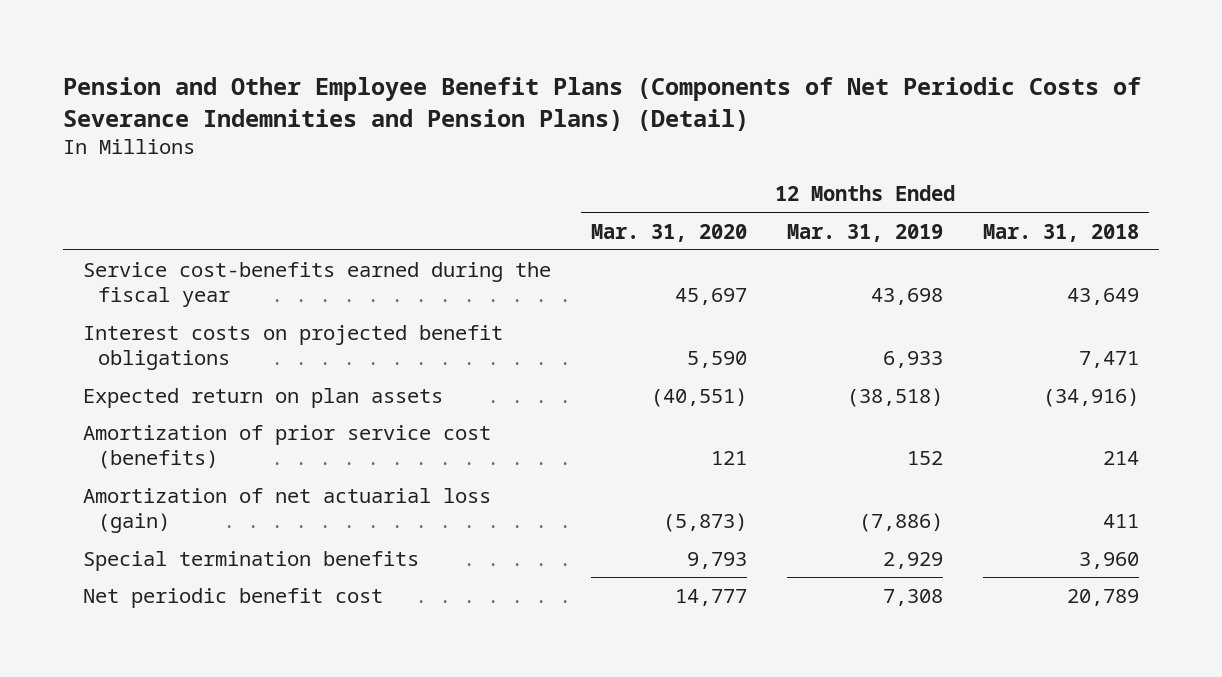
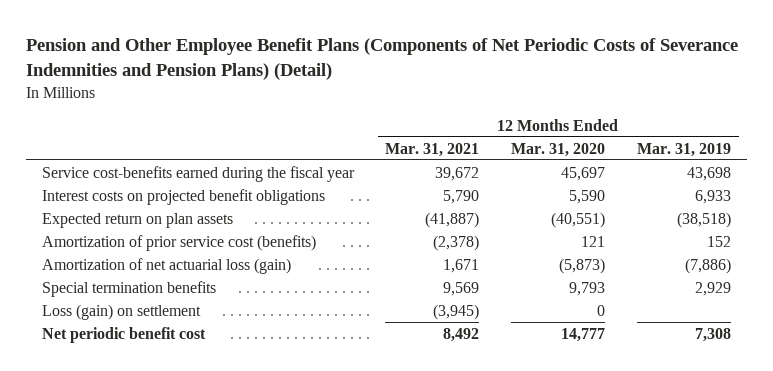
[983,223,1140,242] Mar. 31, 2018 -> none
none -> [385,142,480,157] Mar. 31, 2021
none -> [41,303,201,320] Loss (gain) on settlement

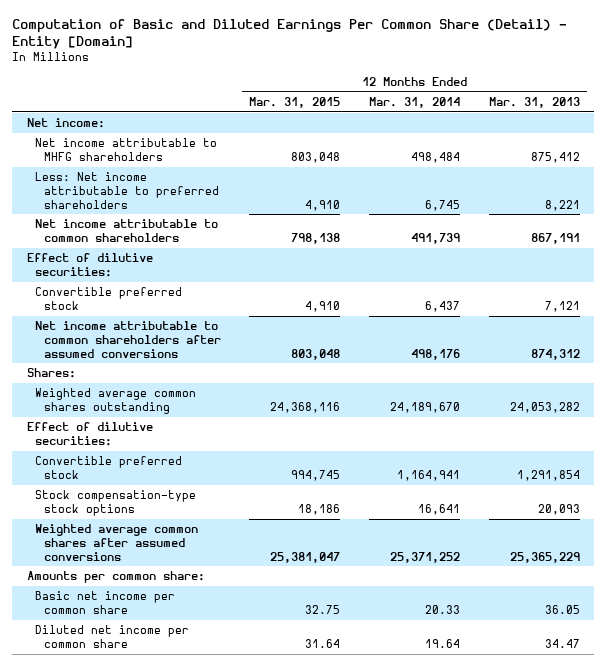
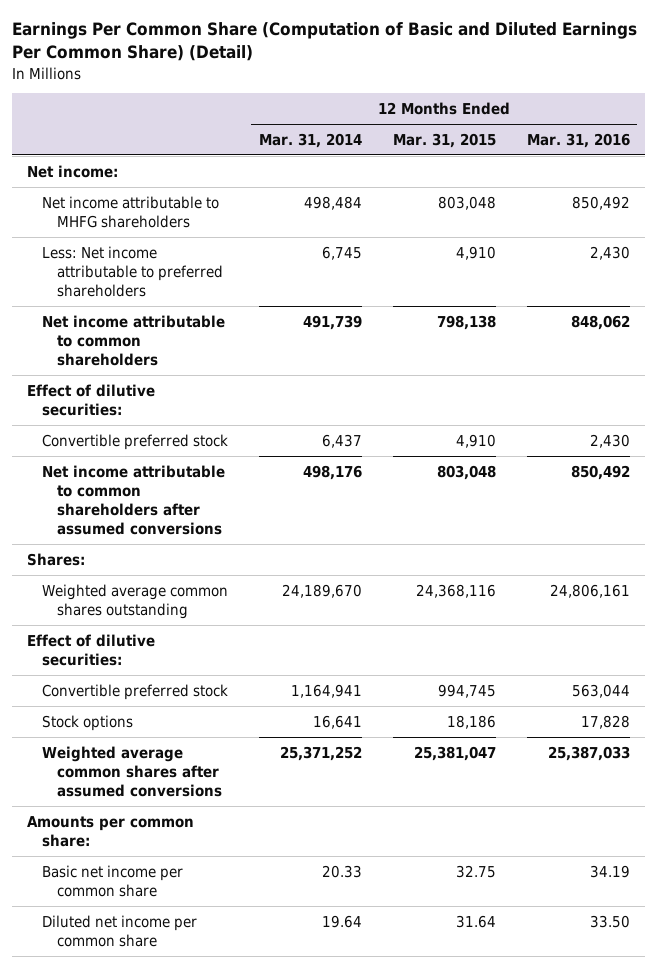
[12,19,568,50] Computation of Basic and Diluted Earnings Per Common Share (Detail) - Entity [Domain] -> [12,22,638,62] Earnings Per Common Share (Computation of Basic and Diluted Earnings Per Common Share) (Detail)
[488,97,580,109] Mar. 31, 2013 -> none
none -> [526,132,630,148] Mar. 31, 2016
[35,490,197,516] Stock compensation-type stock options -> [42,714,134,731] Stock options

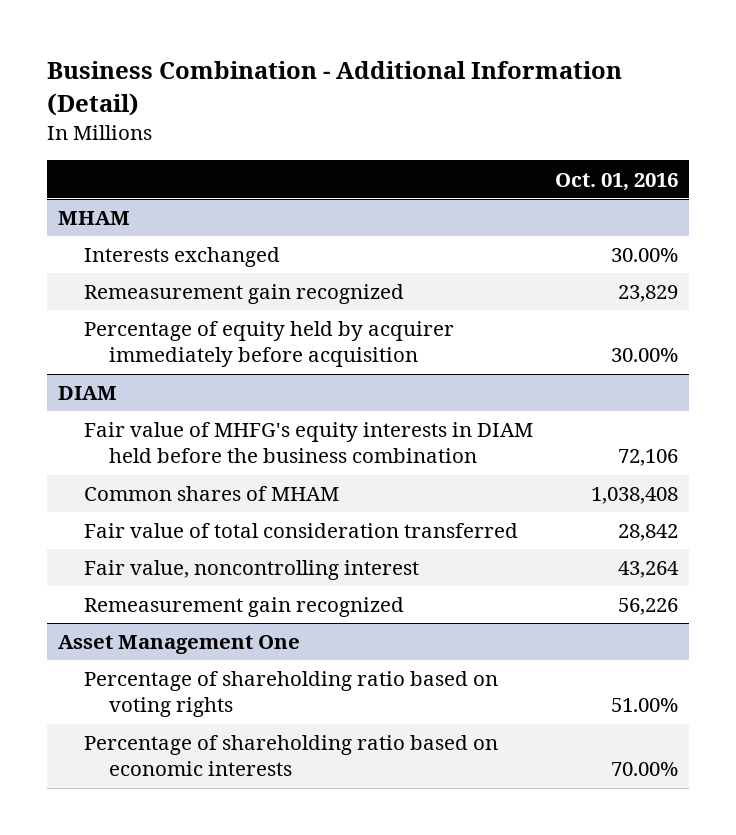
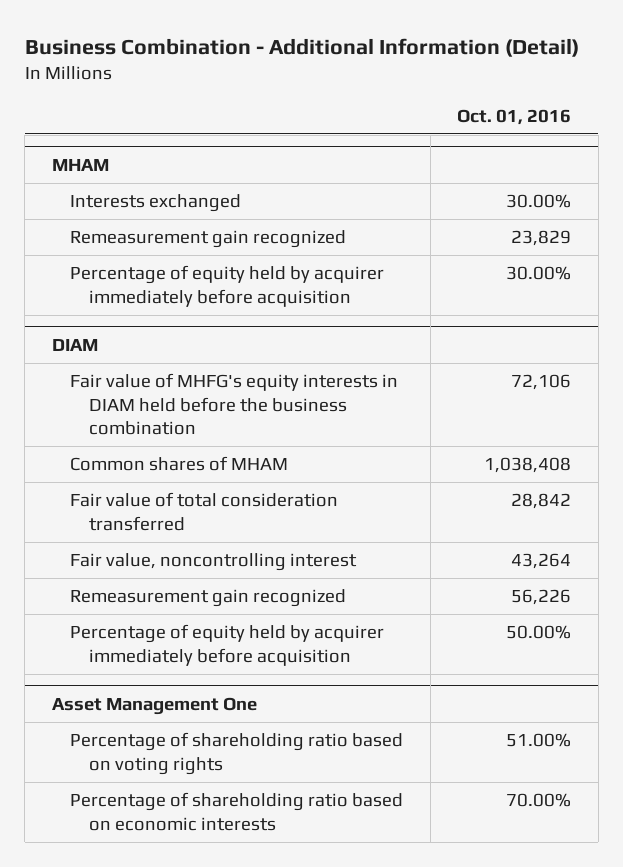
none -> [70,624,385,666] Percentage of equity held by acquirer immediately before acquisition

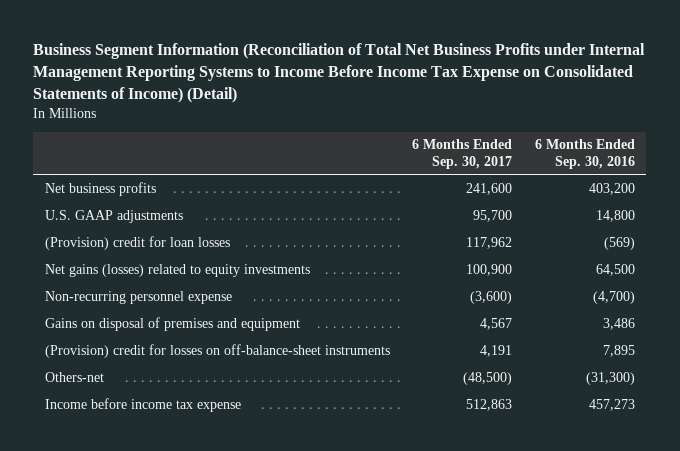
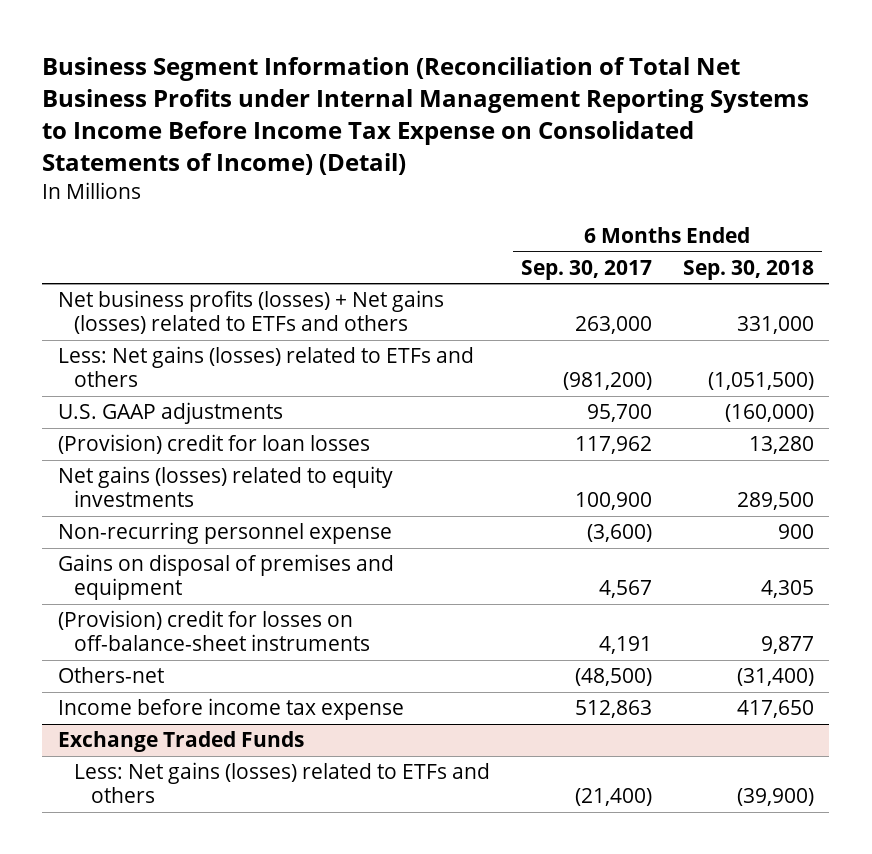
[535,139,636,169] 6 Months Ended Sep. 30, 2016 -> none
none -> [682,259,814,280] Sep. 30, 2018
[44,181,156,196] Net business profits -> [57,290,444,335] Net business profits (losses) + Net gains (losses) related to ETFs and others
[466,182,513,195] 241,600 -> [575,316,653,335] 263,000
none -> [57,346,474,388] Less: Net gains (losses) related to ETFs and others
none -> [57,731,304,753] Exchange Traded Funds
none -> [74,762,491,804] Less: Net gains (losses) related to ETFs and others

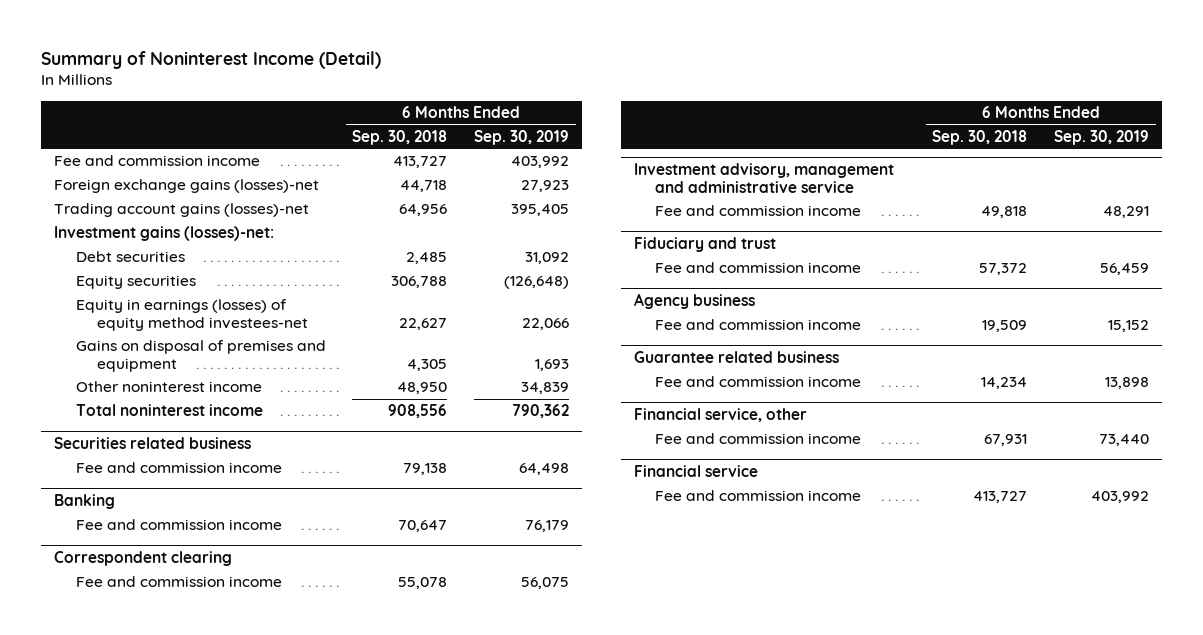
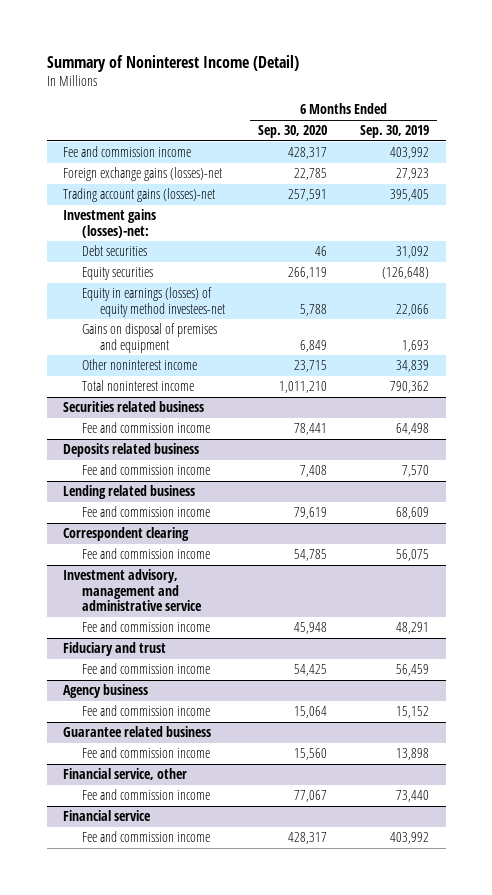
[352,129,448,145] Sep. 30, 2018 -> none
none -> [258,125,328,139] Sep. 30, 2020
[54,494,116,510] Banking -> none
none -> [63,443,200,458] Deposits related business
[525,520,570,533] 76,179 -> [402,465,430,478] 7,570
none -> [63,485,196,500] Lending related business
none -> [81,506,210,518] Fee and commission income

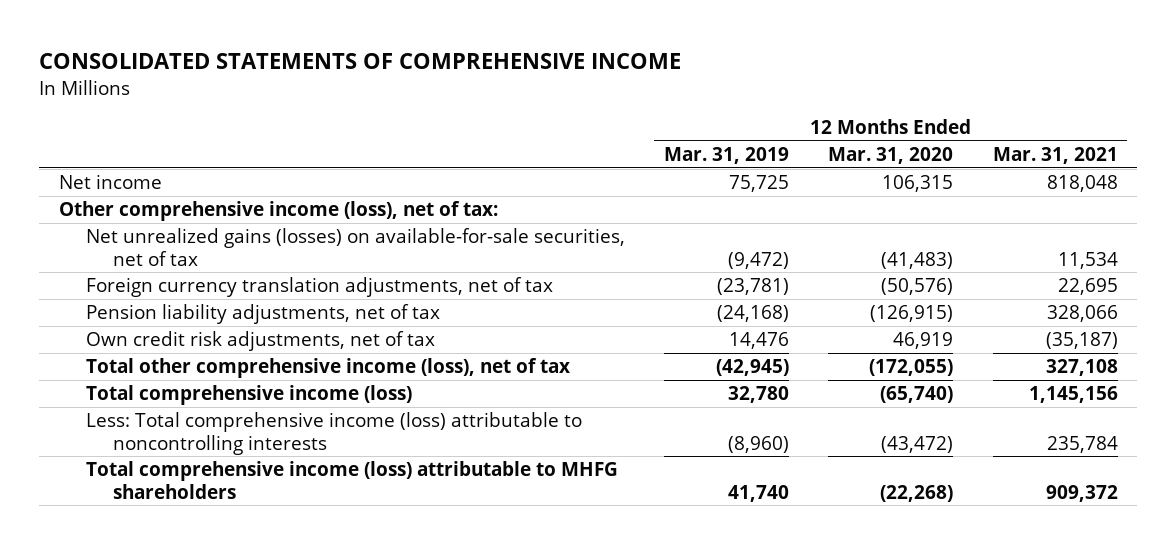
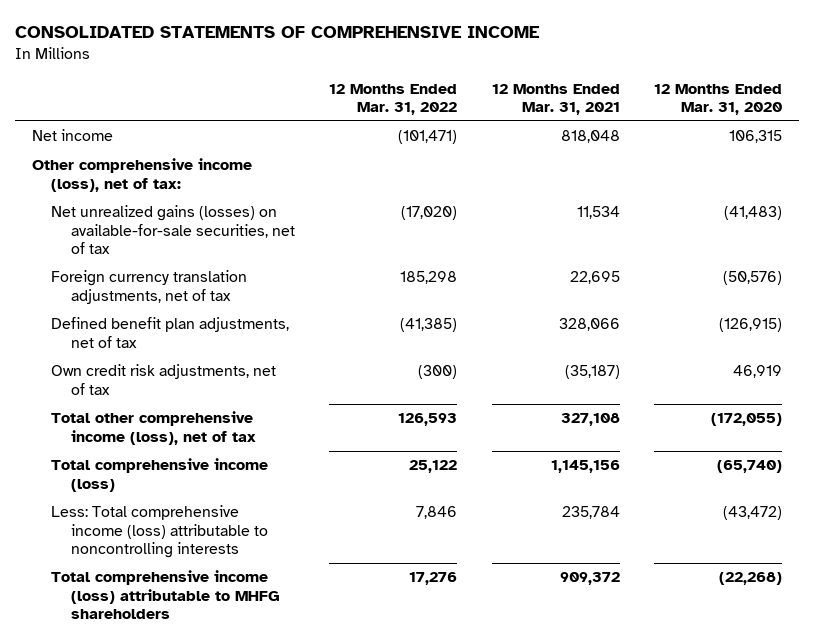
[664,147,790,165] Mar. 31, 2019 -> none
none -> [329,83,458,115] 12 Months Ended Mar. 31, 2022
[85,304,440,325] Pension liability adjustments, net of tax -> [51,317,290,348] Defined benefit plan adjustments, net of tax

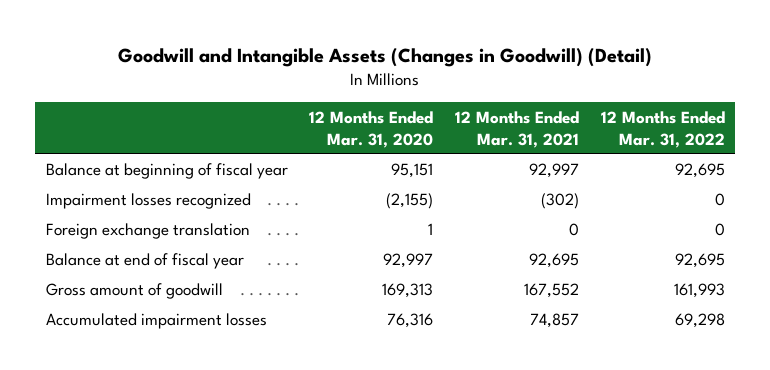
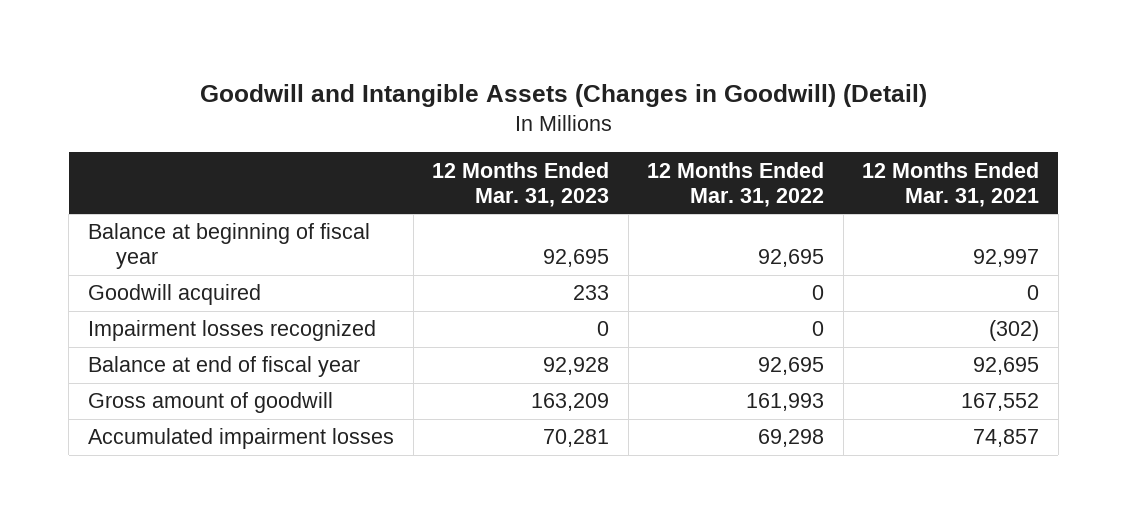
[309,110,434,148] 12 Months Ended Mar. 31, 2020 -> none
none -> [432,161,610,207] 12 Months Ended Mar. 31, 2023
none -> [88,284,262,306] Goodwill acquired
[45,223,250,240] Foreign exchange translation -> none

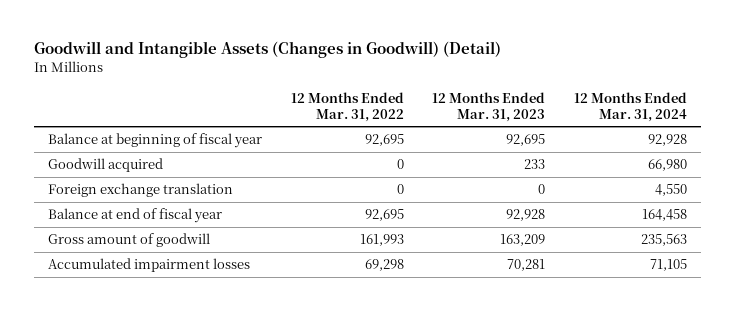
[862,161,1040,207] 12 Months Ended Mar. 31, 2021 -> none
none -> [573,91,687,122] 12 Months Ended Mar. 31, 2024
[88,320,377,342] Impairment losses recognized -> none
none -> [48,183,234,198] Foreign exchange translation

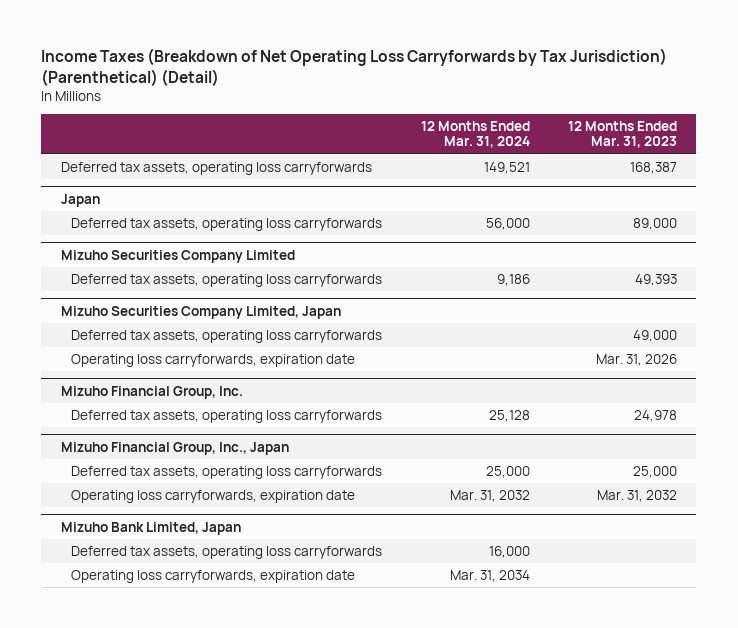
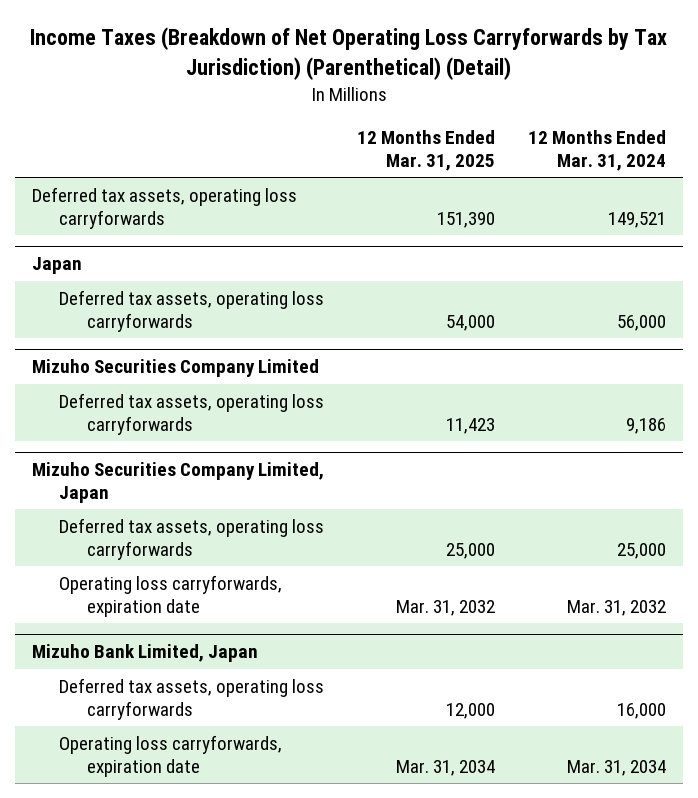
[568,120,678,149] 12 Months Ended Mar. 31, 2023 -> none
none -> [357,129,496,171] 12 Months Ended Mar. 31, 2025
[71,330,383,344] Deferred tax assets, operating loss carryforwards -> none
[71,354,356,368] Operating loss carryforwards, expiration date -> none
[60,385,243,399] Mizuho Financial Group, Inc. -> none
[71,410,383,424] Deferred tax assets, operating loss carryforwards -> none
[60,441,289,455] Mizuho Financial Group, Inc., Japan -> none

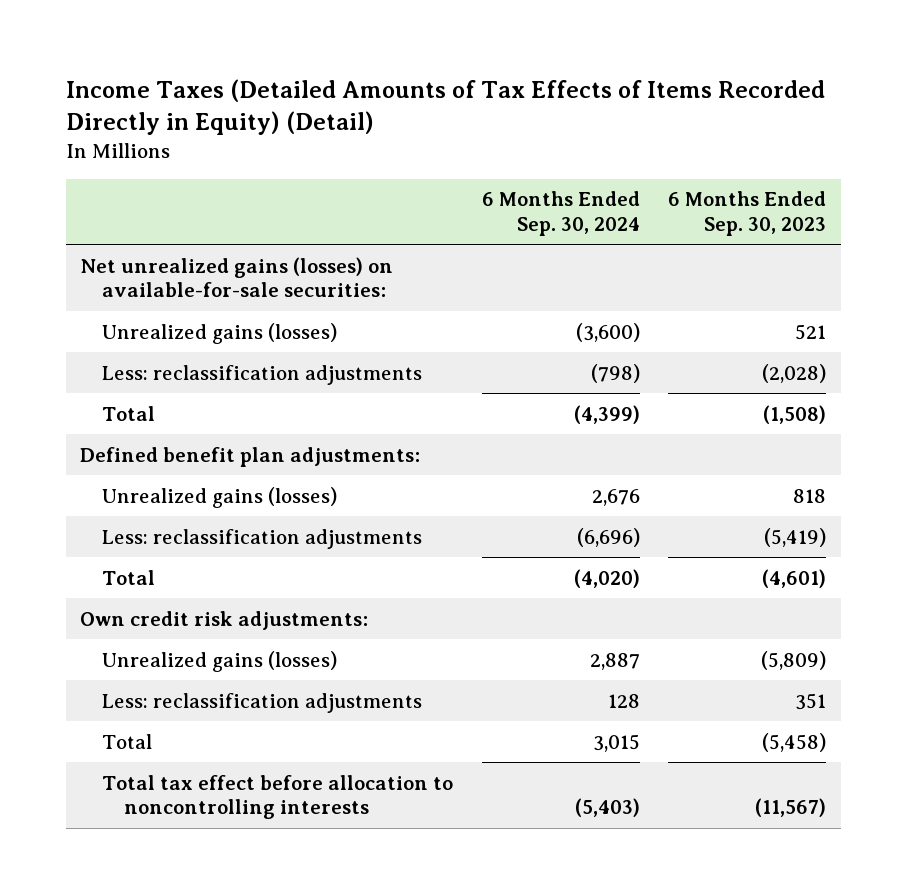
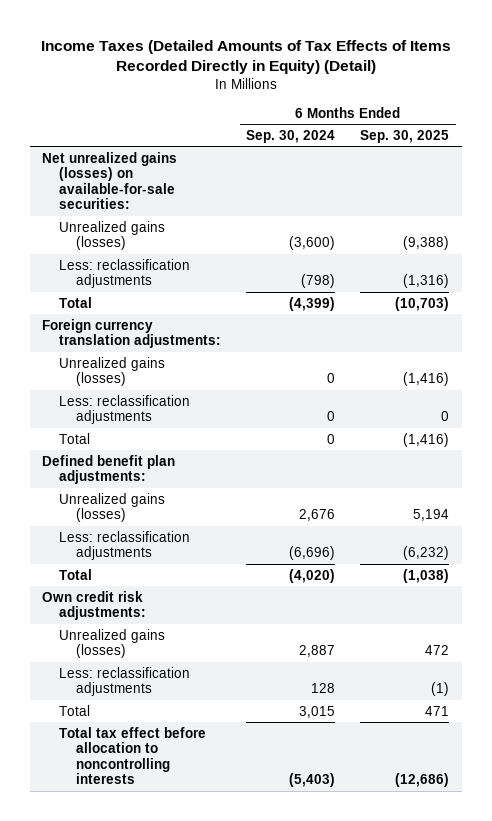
[668,191,827,237] 6 Months Ended Sep. 30, 2023 -> none
none -> [360,129,450,143] Sep. 30, 2025
none -> [42,318,222,349] Foreign currency translation adjustments:
none -> [59,356,166,387] Unrealized gains (losses)
none -> [59,394,191,425] Less: reclassification adjustments
none -> [59,432,91,444] Total

